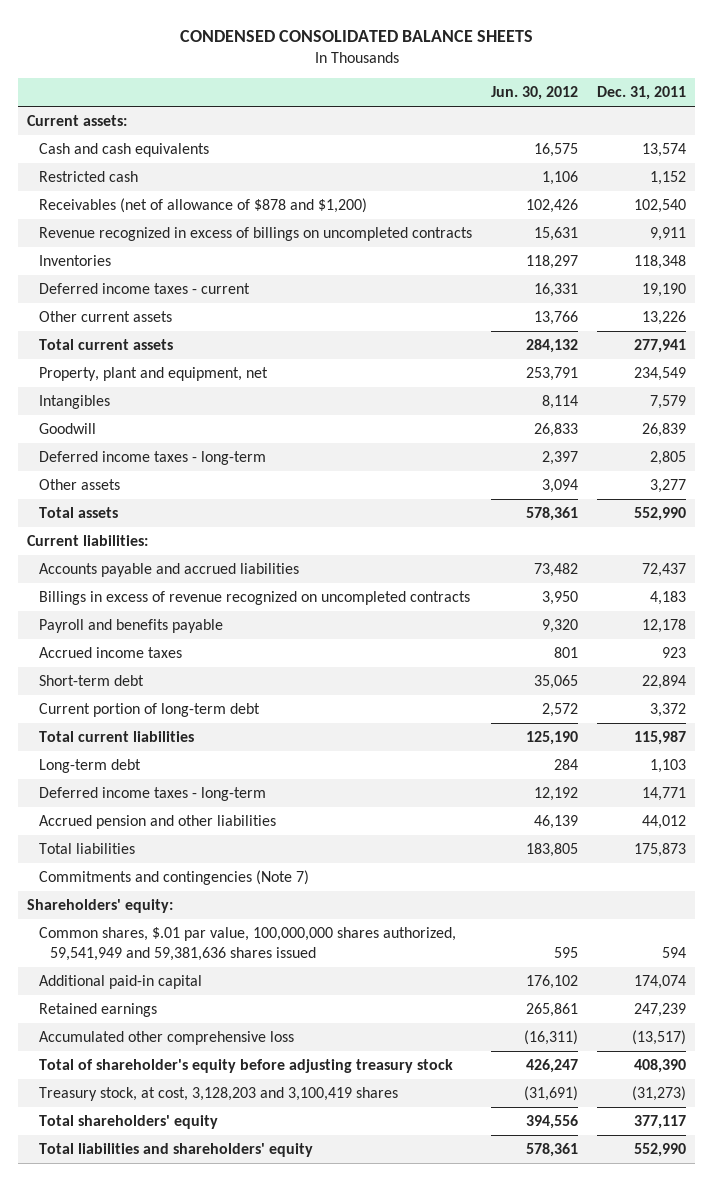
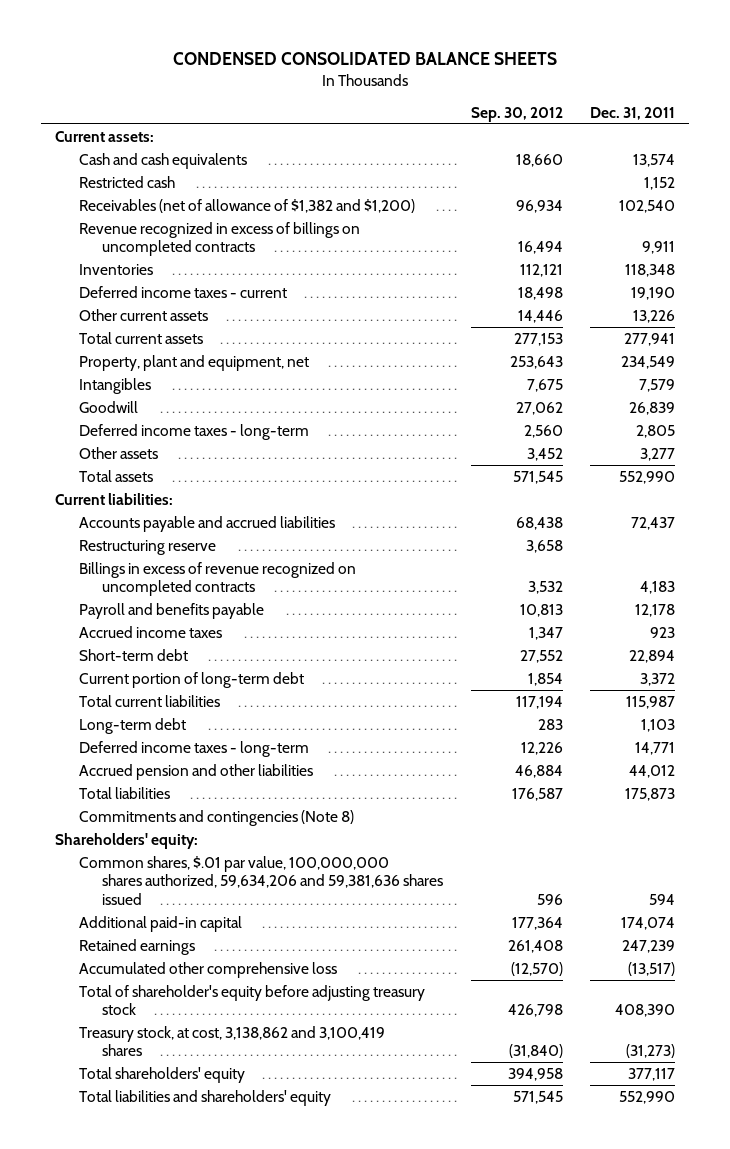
[490,86,578,101] Jun. 30, 2012 -> none
none -> [470,107,563,123] Sep. 30, 2012
[38,198,367,214] Receivables (net of allowance of $878 and $1,200) -> [78,198,415,213] Receivables (net of allowance of $1,382 and $1,200)
none -> [78,539,216,555] Restructuring reserve
[38,870,309,886] Commitments and contingencies (Note 7) -> [78,809,354,826] Commitments and contingencies (Note 8)
[38,927,456,962] Common shares, $.01 par value, 100,000,000 shares authorized, 59,541,949 and 59,381,636 shares issued -> [78,855,444,906] Common shares, $.01 par value, 100,000,000 shares authorized, 59,634,206 and 59,381,636 shares issued
[38,1087,398,1102] Treasury stock, at cost, 3,128,203 and 3,100,419 shares -> [78,1025,385,1057] Treasury stock, at cost, 3,138,862 and 3,100,419 shares

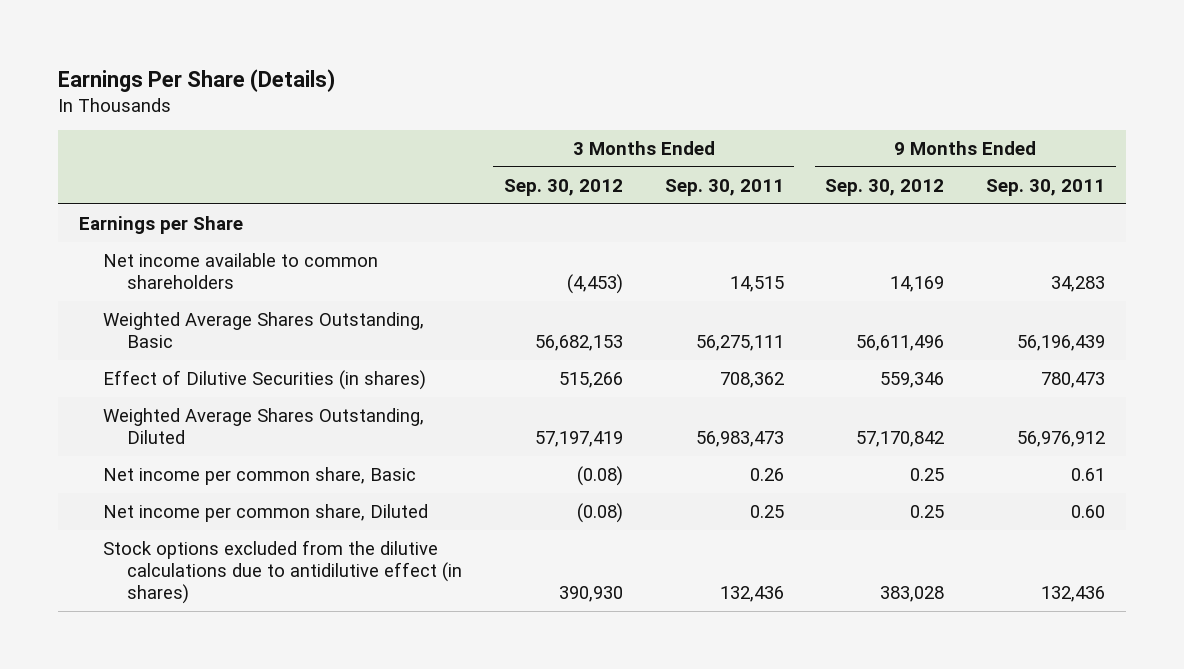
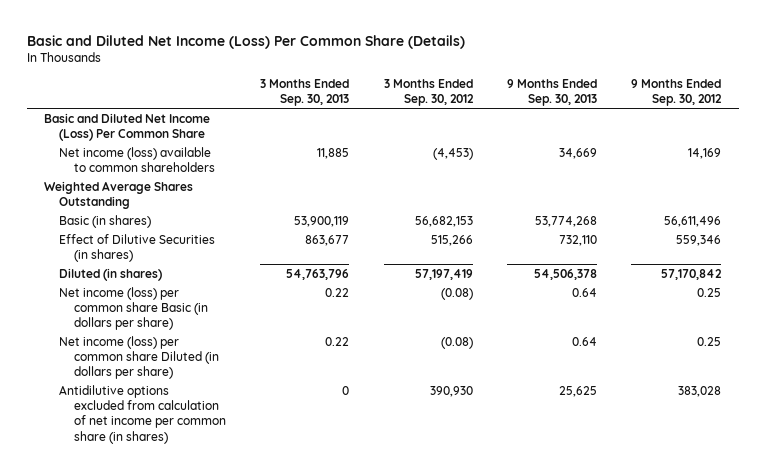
[57,68,335,92] Earnings Per Share (Details) -> [26,34,465,49] Basic and Diluted Net Income (Loss) Per Common Share (Details)
[664,178,784,196] Sep. 30, 2011 -> none
[986,178,1106,196] Sep. 30, 2011 -> none
none -> [260,78,350,106] 3 Months Ended Sep. 30, 2013
none -> [507,78,598,106] 9 Months Ended Sep. 30, 2013
[78,215,243,234] Earnings per Share -> [44,112,211,141] Basic and Diluted Net Income (Loss) Per Common Share
[102,252,378,289] Net income available to common shareholders -> [59,146,216,172] Net income (loss) available to common shareholders
none -> [44,180,194,209] Weighted Average Shares Outstanding
[102,311,424,348] Weighted Average Shares Outstanding, Basic -> [59,214,152,228] Basic (in shares)
[102,407,424,444] Weighted Average Shares Outstanding, Diluted -> [59,267,163,281] Diluted (in shares)
[102,466,416,485] Net income per common share, Basic -> [59,286,209,331] Net income (loss) per common share Basic (in dollars per share)
[102,503,428,522] Net income per common share, Diluted -> [59,335,220,380] Net income (loss) per common share Diluted (in dollars per share)
[102,539,462,604] Stock options excluded from the dilutive calculations due to antidilutive effect (in shares) -> [59,384,227,444] Antidilutive options excluded from calculation of net income per common share (in shares)

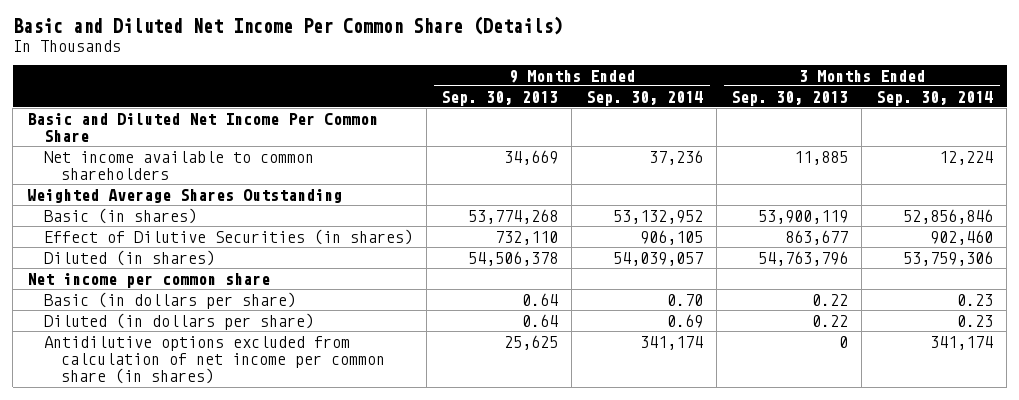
[26,34,465,49] Basic and Diluted Net Income (Loss) Per Common Share (Details) -> [12,16,563,36] Basic and Diluted Net Income Per Common Share (Details)
[383,78,474,106] 3 Months Ended Sep. 30, 2012 -> none
[631,78,723,106] 9 Months Ended Sep. 30, 2012 -> none
none -> [585,90,703,106] Sep. 30, 2014
none -> [875,90,993,106] Sep. 30, 2014
[44,112,211,141] Basic and Diluted Net Income (Loss) Per Common Share -> [26,112,378,142] Basic and Diluted Net Income Per Common Share
[59,146,216,172] Net income (loss) available to common shareholders -> [43,150,314,180] Net income available to common shareholders
none -> [26,272,270,288] Net income per common share
[59,286,209,331] Net income (loss) per common share Basic (in dollars per share) -> [43,291,296,309] Basic (in dollars per share)
[59,335,220,380] Net income (loss) per common share Diluted (in dollars per share) -> [43,312,314,330] Diluted (in dollars per share)

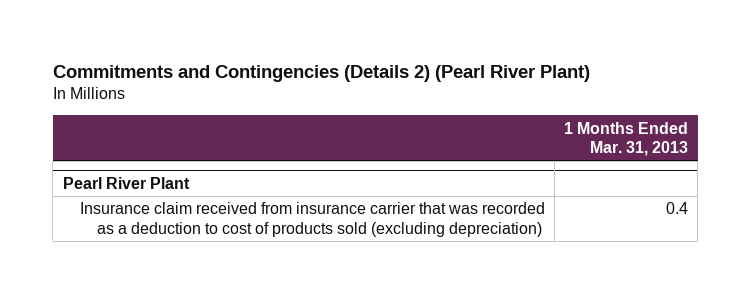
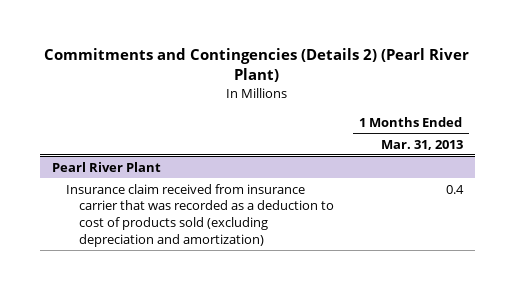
[79,202,545,237] Insurance claim received from insurance carrier that was recorded as a deduction to cost of products sold (excluding depreciation) -> [65,183,335,247] Insurance claim received from insurance carrier that was recorded as a deduction to cost of products sold (excluding depreciation and amortization)

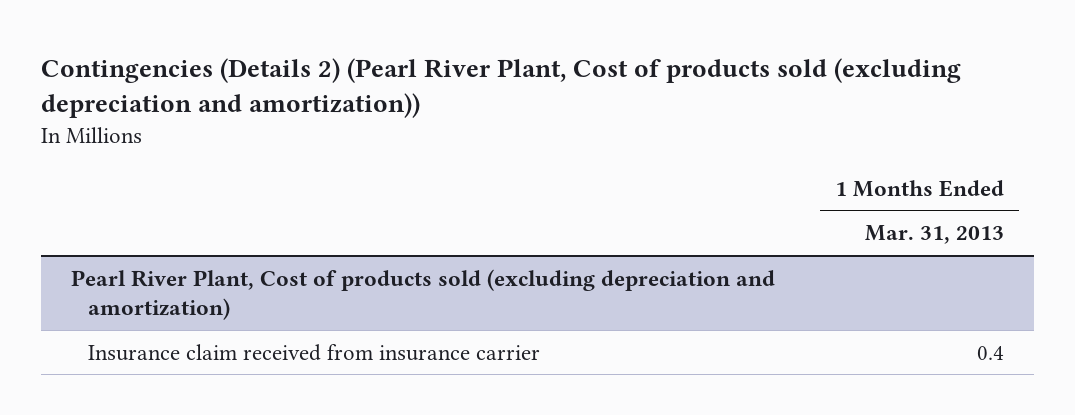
[44,48,470,83] Commitments and Contingencies (Details 2) (Pearl River Plant) -> [40,57,961,119] Contingencies (Details 2) (Pearl River Plant, Cost of products sold (excluding depreciation and amortization))
[52,161,162,172] Pearl River Plant -> none
none -> [70,268,775,320] Pearl River Plant, Cost of products sold (excluding depreciation and amortization)
[65,183,335,247] Insurance claim received from insurance carrier that was recorded as a deduction to cost of products sold (excluding depreciation and amortization) -> [88,343,541,361] Insurance claim received from insurance carrier

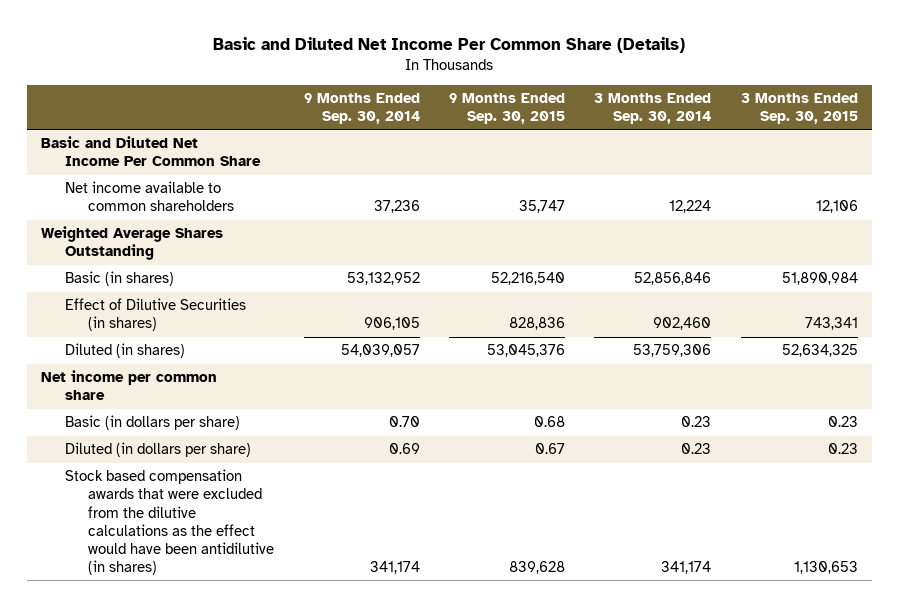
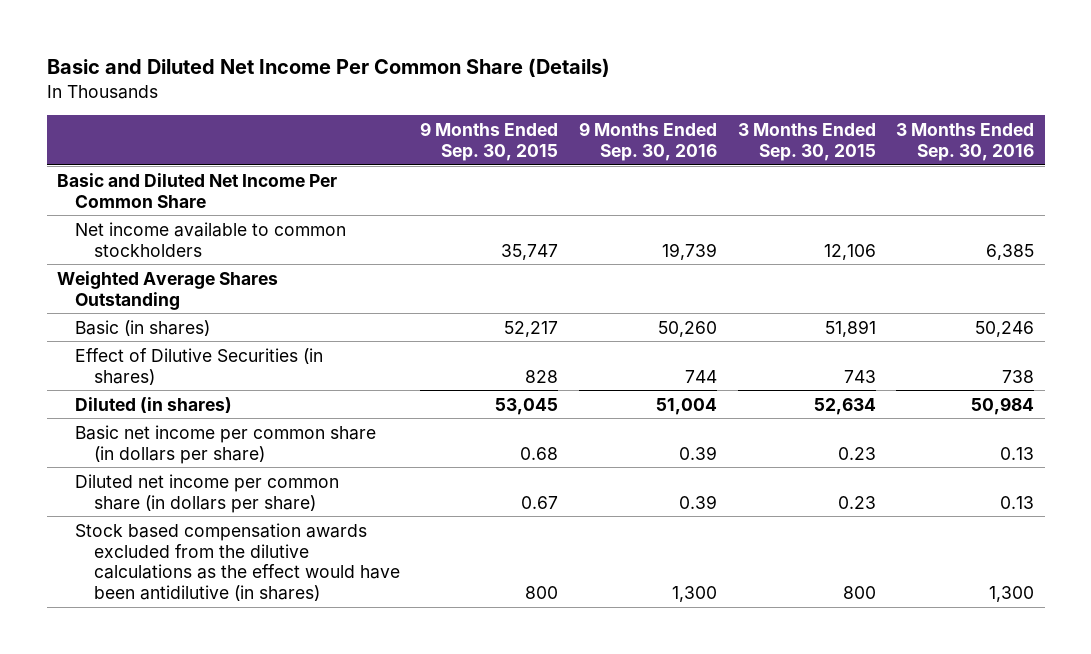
[303,92,420,124] 9 Months Ended Sep. 30, 2014 -> none
[594,92,712,124] 3 Months Ended Sep. 30, 2014 -> none
none -> [578,121,717,161] 9 Months Ended Sep. 30, 2016
none -> [896,122,1035,161] 3 Months Ended Sep. 30, 2016
[64,181,235,212] Net income available to common shareholders -> [75,221,347,257] Net income available to common stockholders
[41,370,218,401] Net income per common share -> none
[491,272,566,286] 52,216,540 -> [504,320,559,337] 52,217
[781,272,858,286] 51,890,984 -> [824,319,876,337] 51,891
[509,317,566,331] 828,836 -> [525,369,559,383] 828
[804,317,858,331] 743,341 -> [843,369,876,383] 743
[487,344,566,358] 53,045,376 -> [495,397,559,415] 53,045
[781,344,858,358] 52,634,325 -> [813,397,876,415] 52,634
[64,415,240,431] Basic (in dollars per share) -> [75,424,377,464] Basic net income per common share (in dollars per share)
[64,442,251,458] Diluted (in dollars per share) -> [75,473,340,513] Diluted net income per common share (in dollars per share)
[64,469,275,575] Stock based compensation awards that were excluded from the dilutive calculations as the effect would have been antidilutive (in shares) -> [75,522,400,602] Stock based compensation awards excluded from the dilutive calculations as the effect would have been antidilutive (in shares)
[509,560,566,574] 839,628 -> [525,586,559,600] 800
[793,560,858,574] 1,130,653 -> [842,586,876,600] 800

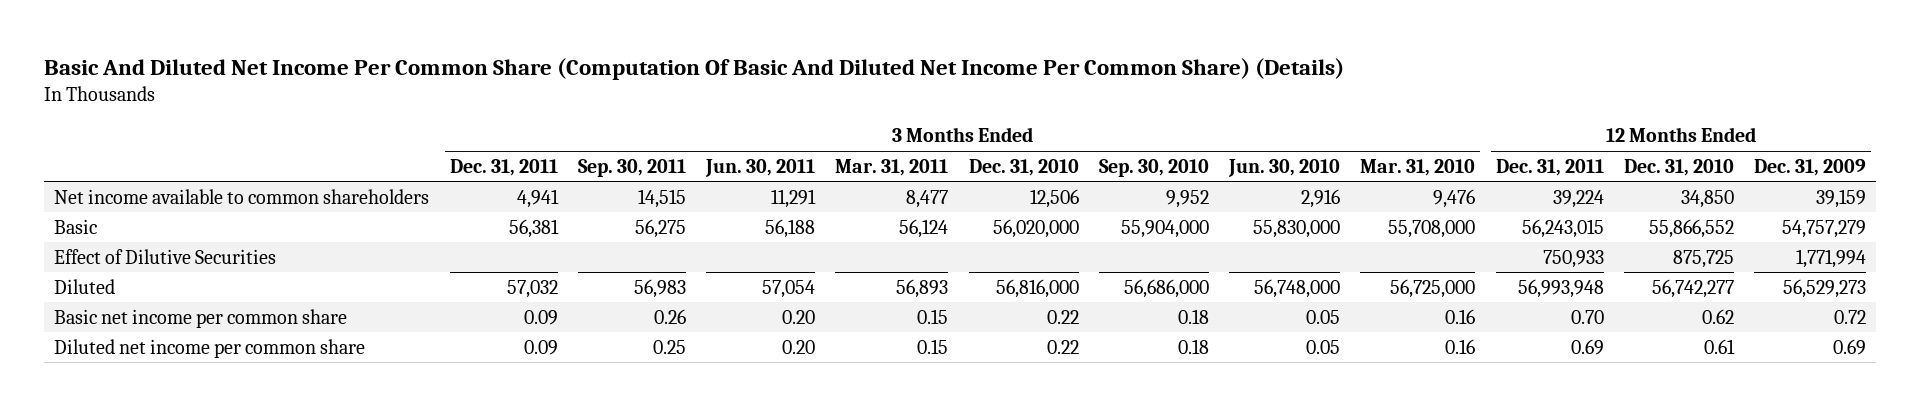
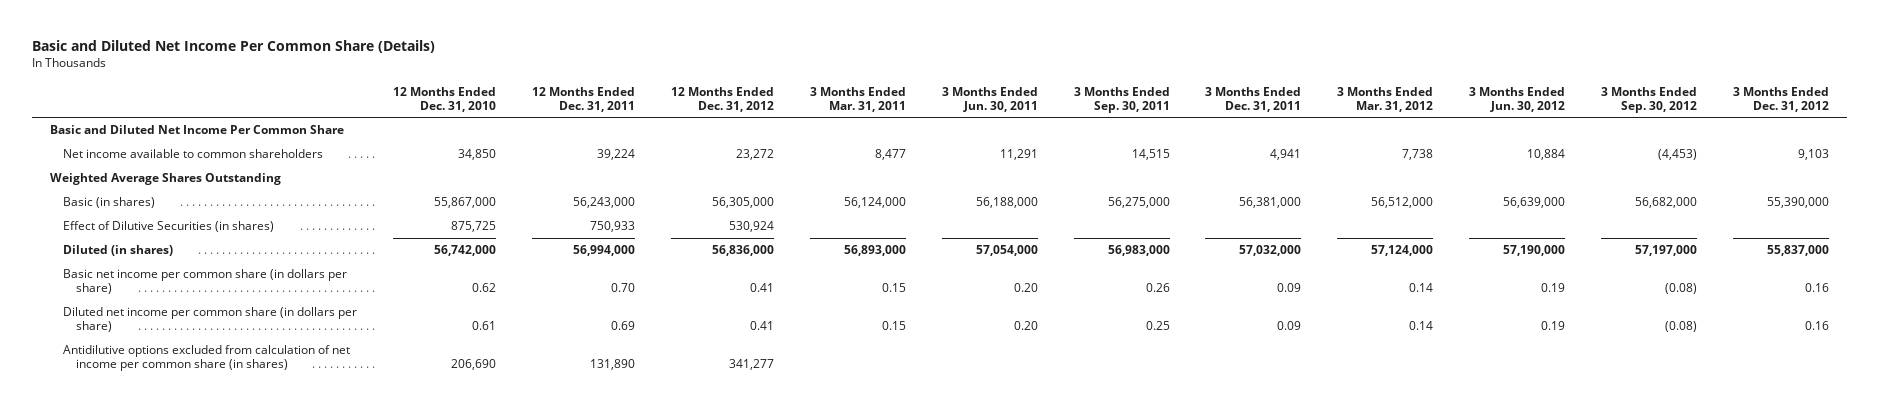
[44,57,1345,80] Basic And Diluted Net Income Per Common Share (Computation Of Basic And Diluted Net Income Per Common Share) (Details) -> [32,40,436,54] Basic and Diluted Net Income Per Common Share (Details)
[968,158,1079,176] Dec. 31, 2010 -> none
[1098,158,1209,177] Sep. 30, 2010 -> none
[1228,158,1341,177] Jun. 30, 2010 -> none
[1360,158,1476,176] Mar. 31, 2010 -> none
[1754,158,1867,176] Dec. 31, 2009 -> none
none -> [670,86,774,112] 12 Months Ended Dec. 31, 2012
none -> [1337,86,1434,112] 3 Months Ended Mar. 31, 2012
none -> [1469,86,1566,112] 3 Months Ended Jun. 30, 2012
none -> [1601,86,1698,113] 3 Months Ended Sep. 30, 2012
none -> [1733,86,1830,112] 3 Months Ended Dec. 31, 2012
none -> [50,125,345,135] Basic and Diluted Net Income Per Common Share
none -> [50,173,282,186] Weighted Average Shares Outstanding
[54,218,98,234] Basic -> [62,197,155,209] Basic (in shares)
[508,218,559,238] 56,381 -> [1239,197,1302,209] 56,381,000
[634,218,686,238] 56,275 -> [1107,197,1170,209] 56,275,000
[765,218,816,238] 56,188 -> [975,197,1038,209] 56,188,000
[899,218,949,238] 56,124 -> [843,197,906,209] 56,124,000
[1521,218,1604,238] 56,243,015 -> [572,197,635,209] 56,243,000
[1648,218,1734,238] 55,866,552 -> [433,197,496,209] 55,867,000
[54,248,277,264] Effect of Dilutive Securities -> [62,221,274,233] Effect of Dilutive Securities (in shares)
[54,278,116,294] Diluted -> [62,245,173,257] Diluted (in shares)
[506,279,558,298] 57,032 -> [1239,245,1302,257] 57,032,000
[633,278,686,298] 56,983 -> [1107,245,1170,257] 56,983,000
[762,279,816,298] 57,054 -> [975,245,1038,257] 57,054,000
[896,278,949,298] 56,893 -> [843,245,906,257] 56,893,000
[1517,278,1604,298] 56,993,948 -> [572,245,635,257] 56,994,000
[1651,278,1734,298] 56,742,277 -> [433,245,496,257] 56,742,000
[54,308,348,328] Basic net income per common share -> [62,269,347,295] Basic net income per common share (in dollars per share)
[54,338,366,358] Diluted net income per common share -> [62,307,357,333] Diluted net income per common share (in dollars per share)
none -> [62,345,350,372] Antidilutive options excluded from calculation of net income per common share (in shares)

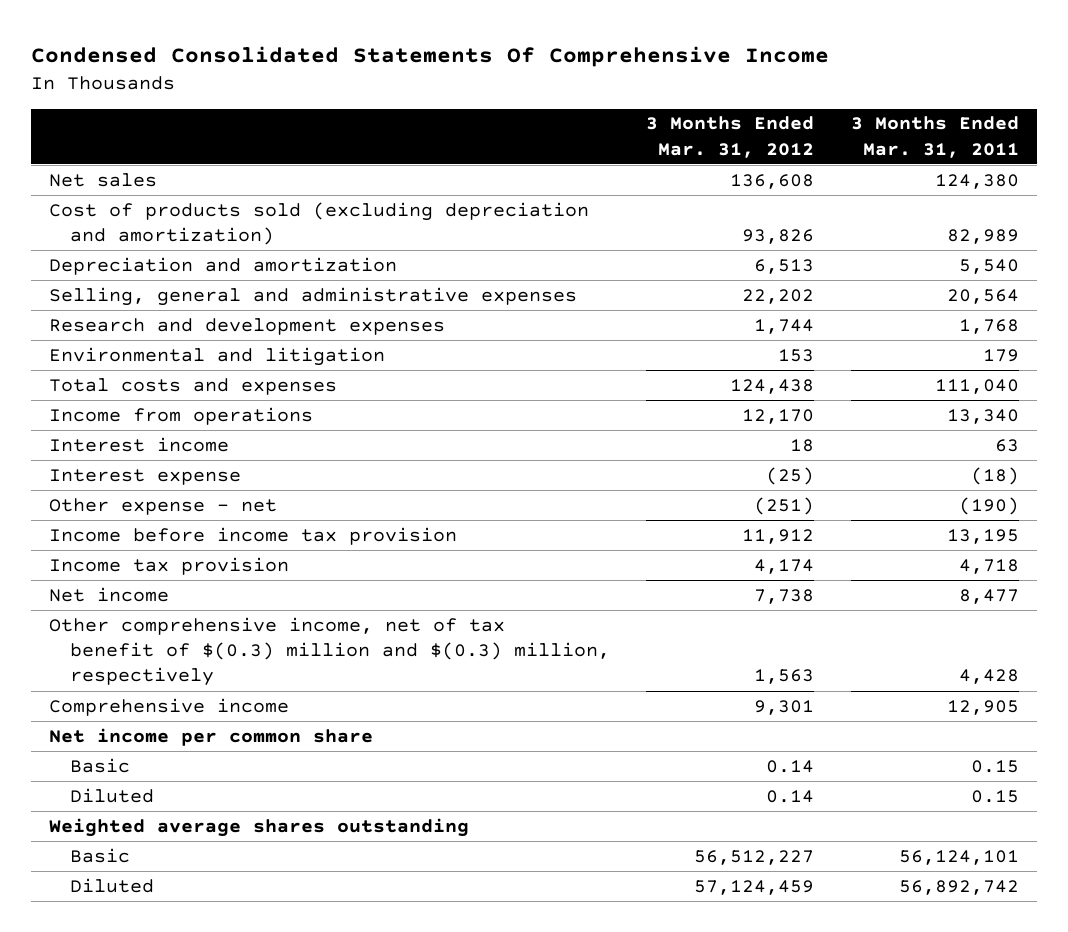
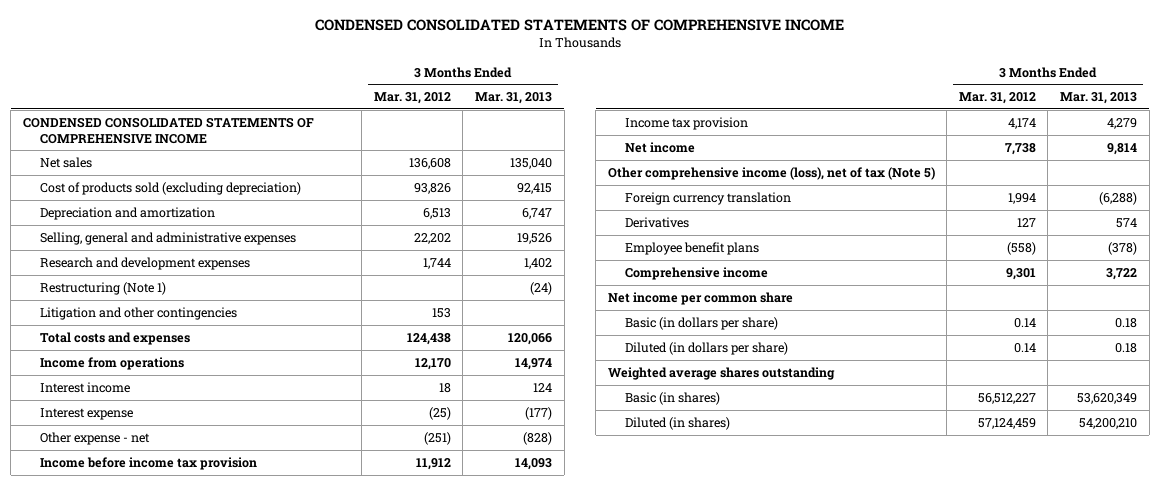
[31,45,830,67] Condensed Consolidated Statements Of Comprehensive Income -> [314,19,844,32] CONDENSED CONSOLIDATED STATEMENTS OF COMPREHENSIVE INCOME
[850,116,1019,158] 3 Months Ended Mar. 31, 2011 -> none
none -> [475,92,553,105] Mar. 31, 2013
none -> [22,116,314,144] CONDENSED CONSOLIDATED STATEMENTS OF COMPREHENSIVE INCOME
[49,201,590,246] Cost of products sold (excluding depreciation and amortization) -> [39,181,301,195] Cost of products sold (excluding depreciation)
none -> [39,281,166,295] Restructuring (Note 1)
[49,346,386,366] Environmental and litigation -> [39,306,237,320] Litigation and other contingencies
[49,616,610,687] Other comprehensive income, net of tax benefit of $(0.3) million and $(0.3) million, respectively -> none
none -> [607,166,935,180] Other comprehensive income (loss), net of tax (Note 5)
none -> [624,191,791,205] Foreign currency translation
none -> [624,216,689,228] Derivatives
none -> [624,241,759,255] Employee benefit plans
[69,757,130,773] Basic -> [624,316,778,330] Basic (in dollars per share)
[69,787,154,803] Diluted -> [624,341,788,355] Diluted (in dollars per share)
[69,847,130,863] Basic -> [624,391,720,405] Basic (in shares)
[69,877,154,893] Diluted -> [624,416,730,430] Diluted (in shares)

